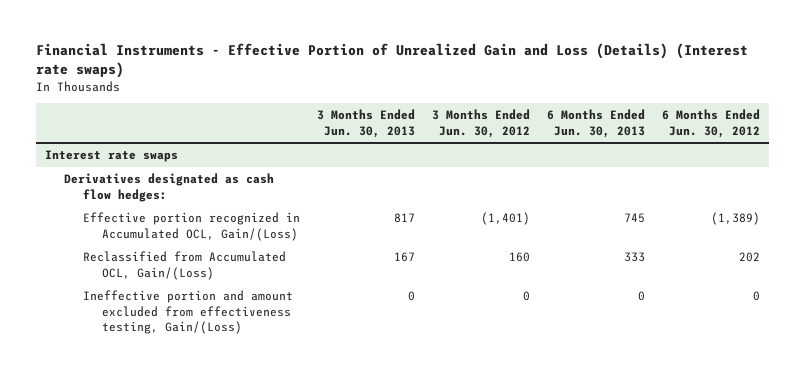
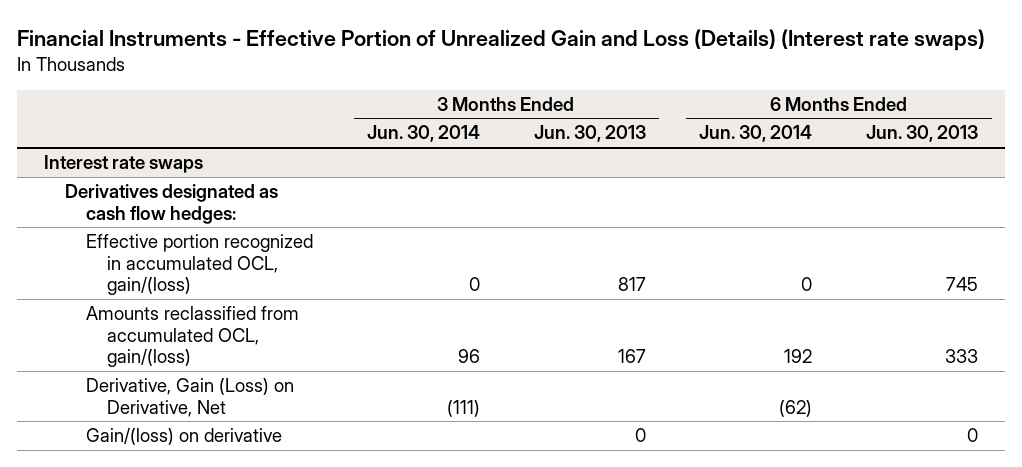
[432,109,531,138] 3 Months Ended Jun. 30, 2012 -> none
[662,109,761,138] 6 Months Ended Jun. 30, 2012 -> none
none -> [367,125,481,143] Jun. 30, 2014
none -> [699,125,813,143] Jun. 30, 2014
[83,212,301,241] Effective portion recognized in Accumulated OCL, Gain/(Loss) -> [86,234,314,295] Effective portion recognized in accumulated OCL, gain/(loss)
[83,251,287,280] Reclassified from Accumulated OCL, Gain/(Loss) -> [86,306,300,367] Amounts reclassified from accumulated OCL, gain/(loss)
none -> [86,378,295,417] Derivative, Gain (Loss) on Derivative, Net
[83,290,294,335] Ineffective portion and amount excluded from effectiveness testing, Gain/(Loss) -> [86,427,283,446] Gain/(loss) on derivative

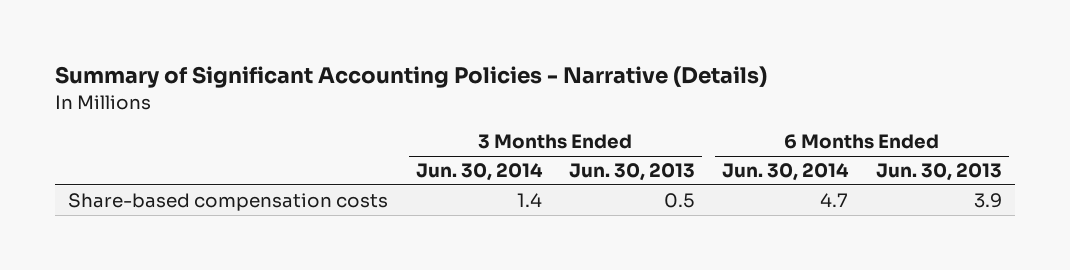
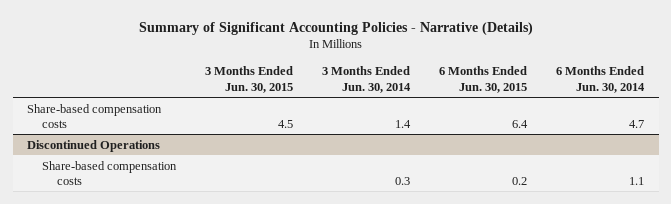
[568,163,695,182] Jun. 30, 2013 -> none
[875,163,1002,182] Jun. 30, 2013 -> none
none -> [204,66,293,93] 3 Months Ended Jun. 30, 2015
none -> [439,66,528,93] 6 Months Ended Jun. 30, 2015
none -> [27,139,161,152] Discontinued Operations
none -> [41,160,177,185] Share-based compensation costs

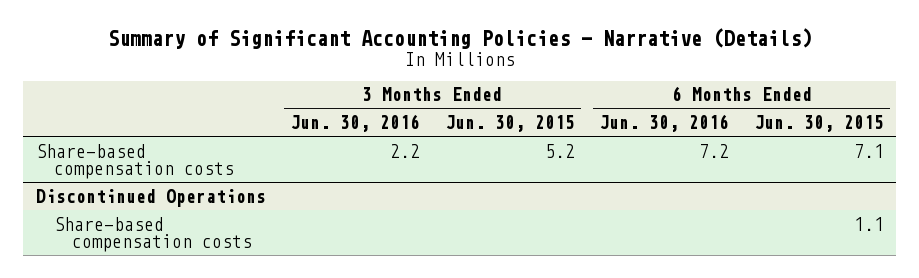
[322,66,412,93] 3 Months Ended Jun. 30, 2014 -> none
[556,66,646,93] 6 Months Ended Jun. 30, 2014 -> none
none -> [290,114,421,133] Jun. 30, 2016
none -> [599,114,730,133] Jun. 30, 2016
[277,119,293,128] 4.5 -> [544,143,575,158] 5.2
[512,119,529,128] 6.4 -> [853,143,884,158] 7.1
[512,176,528,185] 0.2 -> [853,216,884,231] 1.1

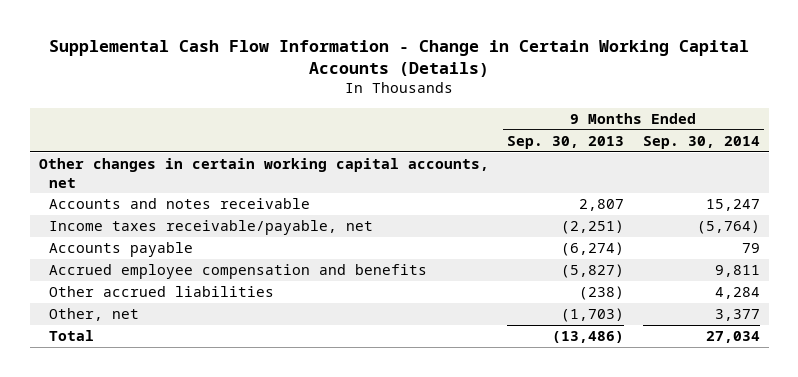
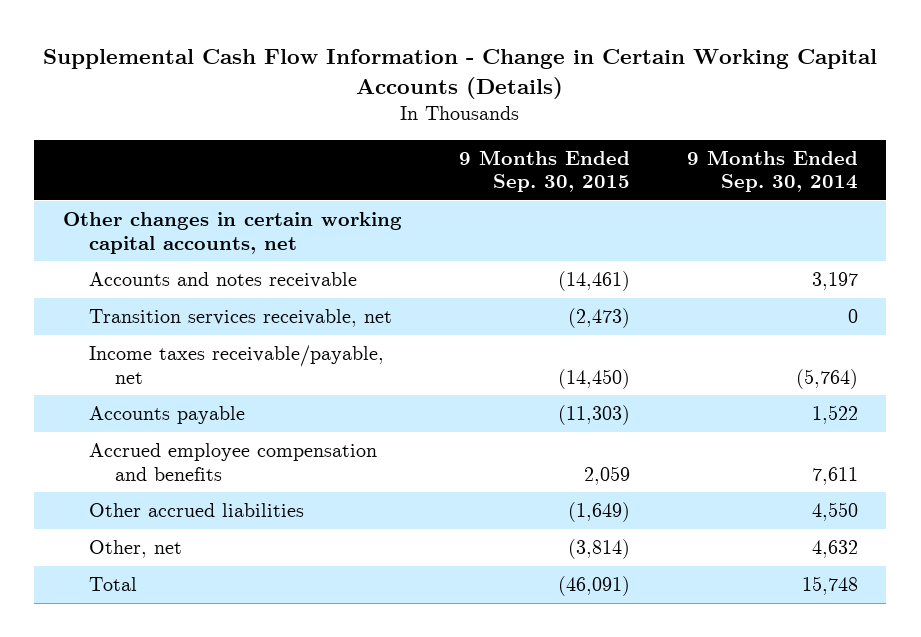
[507,135,625,149] Sep. 30, 2013 -> none
none -> [458,149,630,193] 9 Months Ended Sep. 30, 2015
[705,199,760,212] 15,247 -> [811,272,858,291] 3,197
none -> [88,309,392,328] Transition services receivable, net
[741,243,760,254] 79 -> [811,405,858,425] 1,522
[714,265,760,278] 9,811 -> [811,466,858,485] 7,611
[714,287,760,300] 4,284 -> [811,502,858,522] 4,550
[714,309,760,322] 3,377 -> [811,540,858,559] 4,632
[705,331,760,344] 27,034 -> [801,576,858,596] 15,748

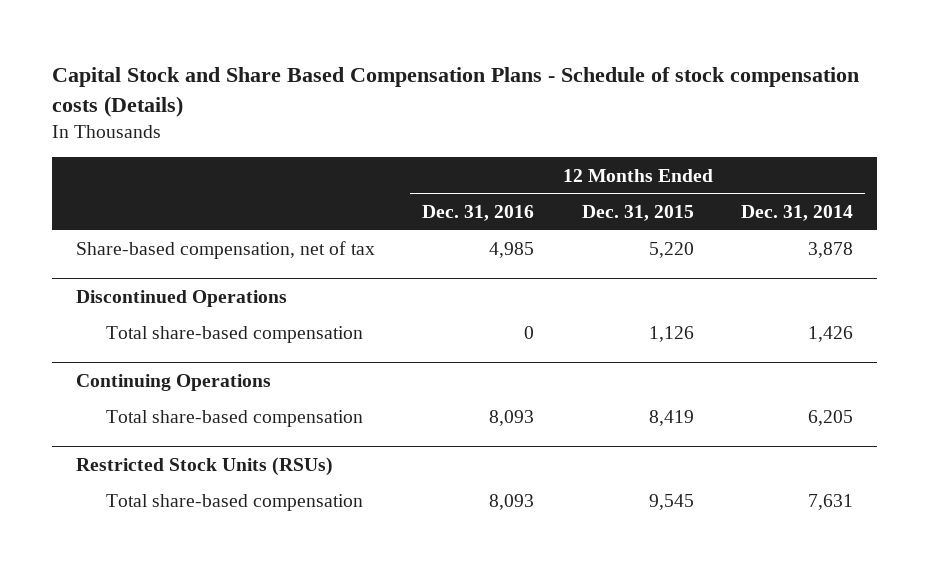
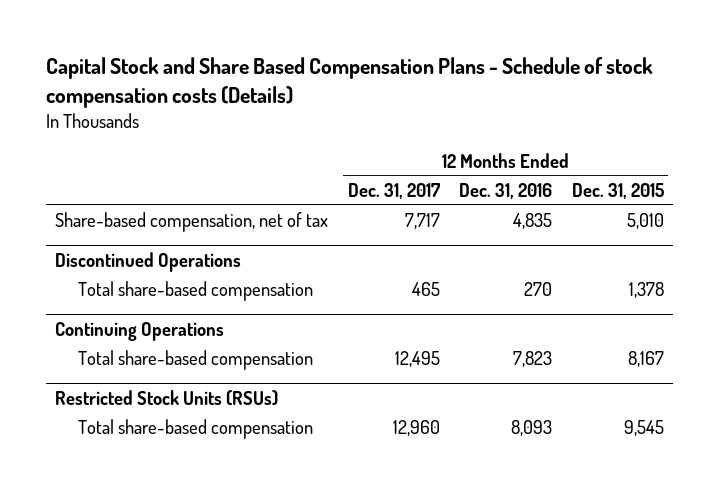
[741,204,854,221] Dec. 31, 2014 -> none
none -> [347,183,440,200] Dec. 31, 2017
[489,242,535,259] 4,985 -> [513,213,553,230] 4,835
[648,242,694,259] 5,220 -> [626,213,664,230] 5,010
[524,326,535,340] 0 -> [524,282,553,297] 270
[648,326,694,343] 1,126 -> [628,282,664,299] 1,378
[489,410,535,427] 8,093 -> [513,351,553,368] 7,823
[648,410,694,427] 8,419 -> [627,351,664,368] 8,167

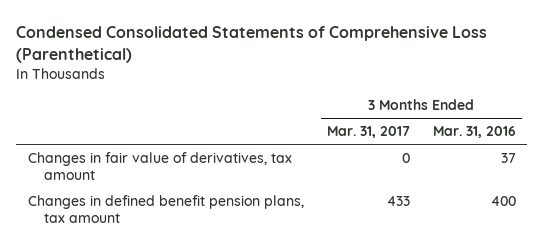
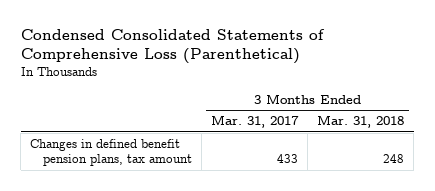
[432,126,516,139] Mar. 31, 2016 -> none
none -> [317,115,405,129] Mar. 31, 2018
[27,151,292,181] Changes in fair value of derivatives, tax amount -> none

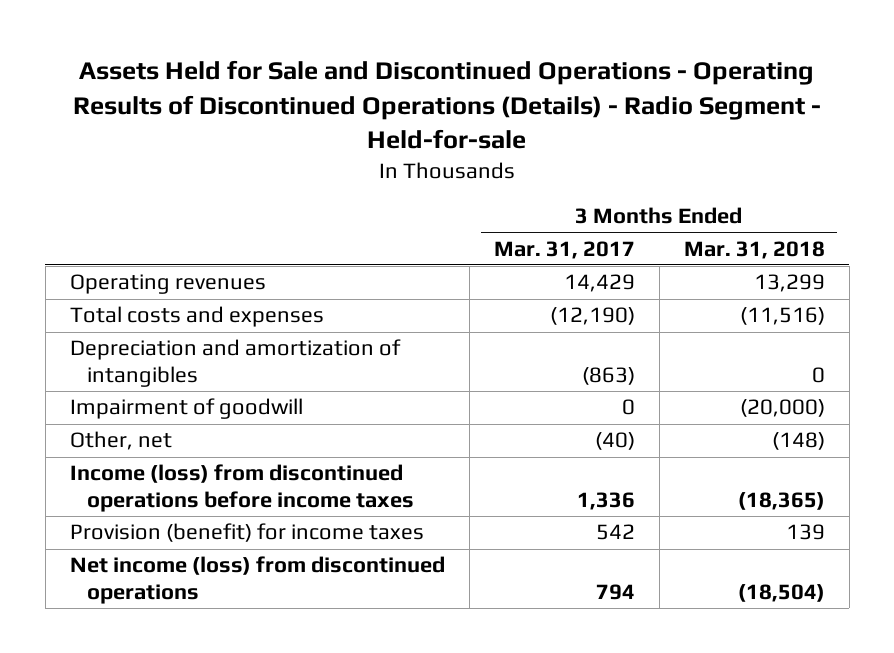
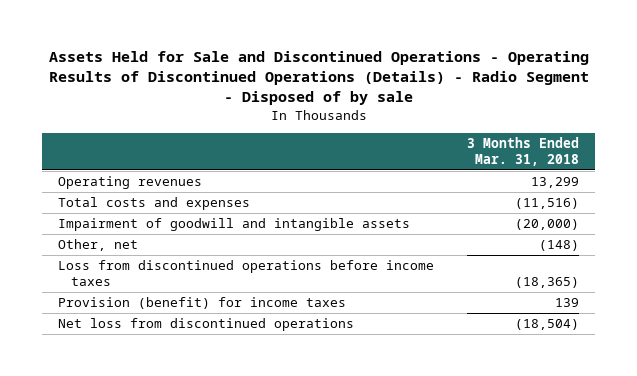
[73,60,822,149] Assets Held for Sale and Discontinued Operations - Operating Results of Discontinued Operations (Details) - Radio Segment - Held-for-sale -> [48,51,589,106] Assets Held for Sale and Discontinued Operations - Operating Results of Discontinued Operations (Details) - Radio Segment - Disposed of by sale
[493,240,635,259] Mar. 31, 2017 -> none
[69,339,401,387] Depreciation and amortization of intangibles -> none
[69,398,303,420] Impairment of goodwill -> [58,218,411,232] Impairment of goodwill and intangible assets
[69,464,415,512] Income (loss) from discontinued operations before income taxes -> [58,260,435,287] Loss from discontinued operations before income taxes
[69,556,445,604] Net income (loss) from discontinued operations -> [58,318,355,332] Net loss from discontinued operations

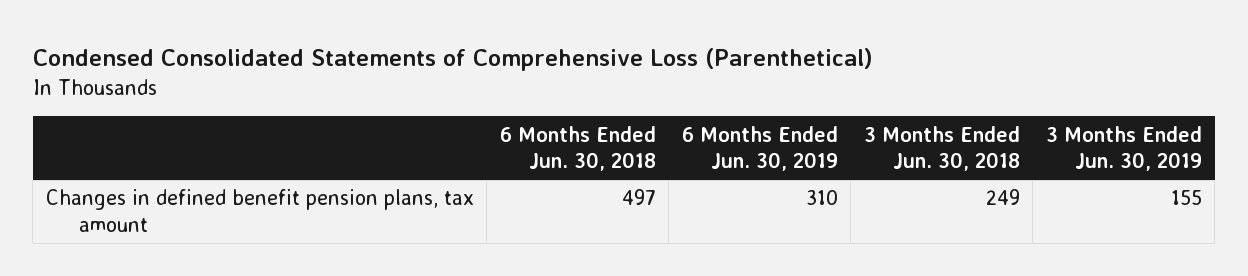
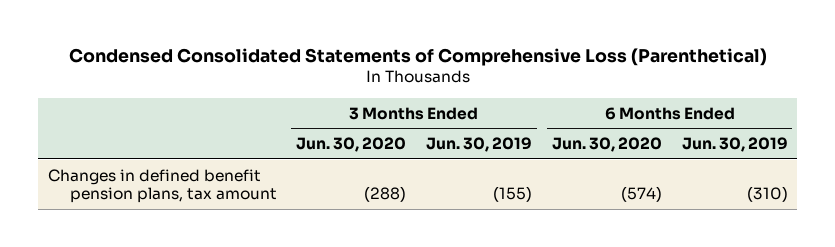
[499,125,656,172] 6 Months Ended Jun. 30, 2018 -> none
[863,125,1020,172] 3 Months Ended Jun. 30, 2018 -> none
none -> [296,136,407,152] Jun. 30, 2020
none -> [551,136,662,152] Jun. 30, 2020
[805,190,838,206] 310 -> [746,186,788,203] (310)
[1170,190,1202,206] 155 -> [493,186,533,203] (155)

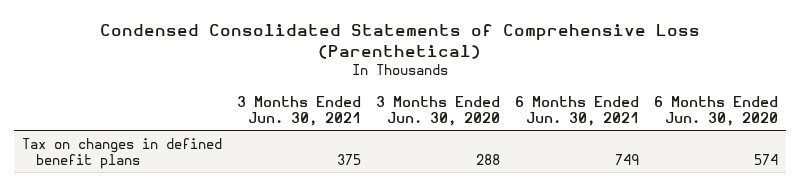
[426,136,533,152] Jun. 30, 2019 -> none
[681,136,788,152] Jun. 30, 2019 -> none
none -> [237,95,362,126] 3 Months Ended Jun. 30, 2021
none -> [515,95,640,126] 6 Months Ended Jun. 30, 2021
[47,168,277,204] Changes in defined benefit pension plans, tax amount -> [21,137,222,170] Tax on changes in defined benefit plans
[364,186,407,203] (288) -> [476,154,501,166] 288
[620,186,662,203] (574) -> [754,154,779,166] 574

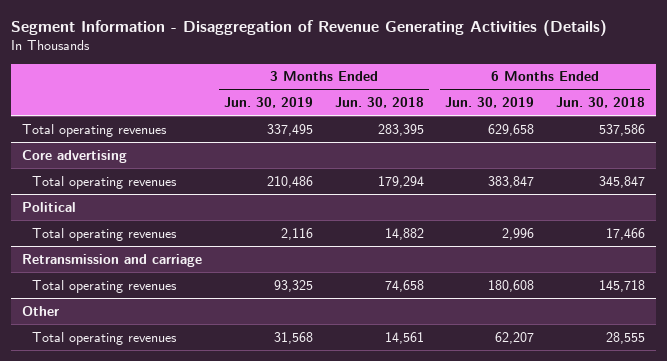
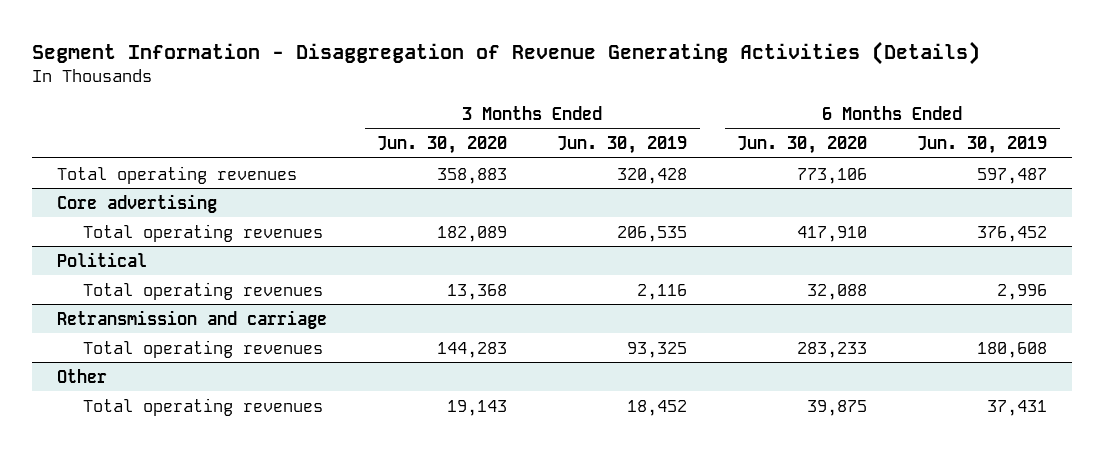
[334,96,424,108] Jun. 30, 2018 -> none
[556,96,646,108] Jun. 30, 2018 -> none
none -> [377,136,508,155] Jun. 30, 2020
none -> [737,136,868,155] Jun. 30, 2020
[266,123,313,136] 337,495 -> [617,167,688,184] 320,428
[488,123,535,136] 629,658 -> [977,167,1048,184] 597,487
[266,175,313,188] 210,486 -> [617,225,688,242] 206,535
[488,175,535,188] 383,847 -> [977,225,1048,242] 376,452
[273,331,313,344] 31,568 -> [627,399,688,416] 18,452
[495,331,535,344] 62,207 -> [987,399,1048,416] 37,431

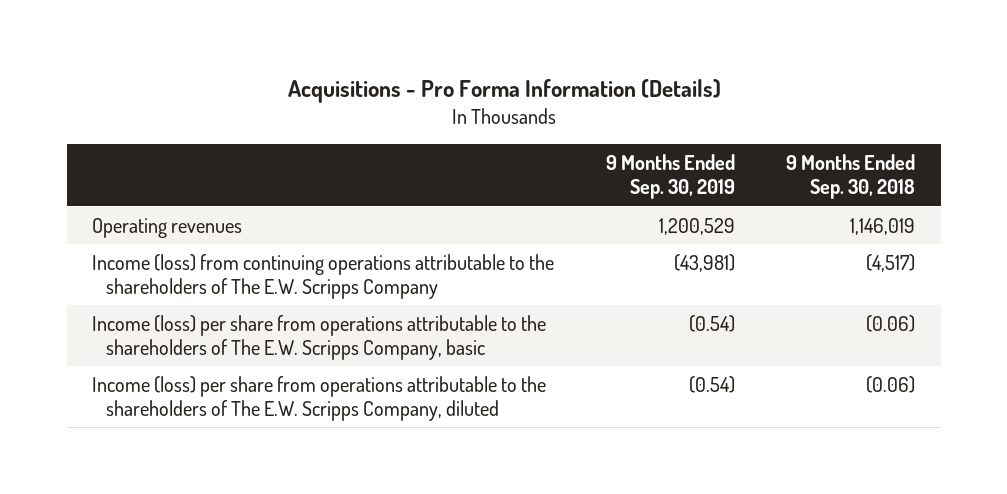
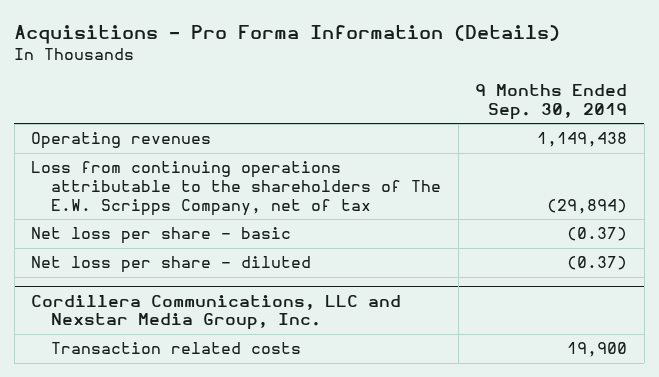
[786,154,916,200] 9 Months Ended Sep. 30, 2018 -> none
[658,217,735,235] 1,200,529 -> [537,132,628,148] 1,149,438
[92,253,555,299] Income (loss) from continuing operations attributable to the shareholders of The E.W. Scripps Company -> [31,161,442,216] Loss from continuing operations attributable to the shareholders of The E.W. Scripps Company, net of tax
[673,253,735,272] (43,981) -> [547,198,628,214] (29,894)
[92,314,547,360] Income (loss) per share from operations attributable to the shareholders of The E.W. Scripps Company, basic -> [31,227,292,245] Net loss per share - basic
[688,314,735,332] (0.54) -> [567,227,628,242] (0.37)
[92,375,547,421] Income (loss) per share from operations attributable to the shareholders of The E.W. Scripps Company, diluted -> [31,256,312,274] Net loss per share - diluted
[688,375,735,393] (0.54) -> [567,256,628,271] (0.37)
none -> [31,294,402,331] Cordillera Communications, LLC and Nexstar Media Group, Inc.
none -> [51,342,302,355] Transaction related costs

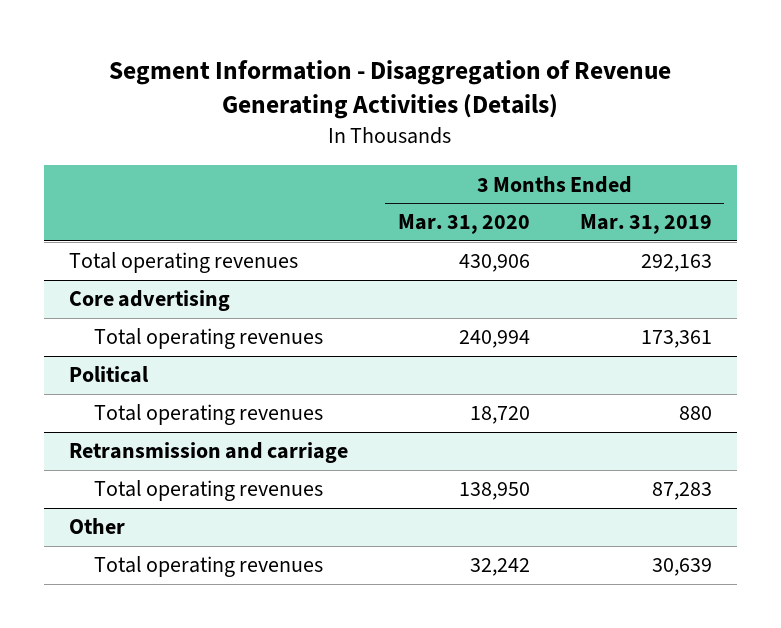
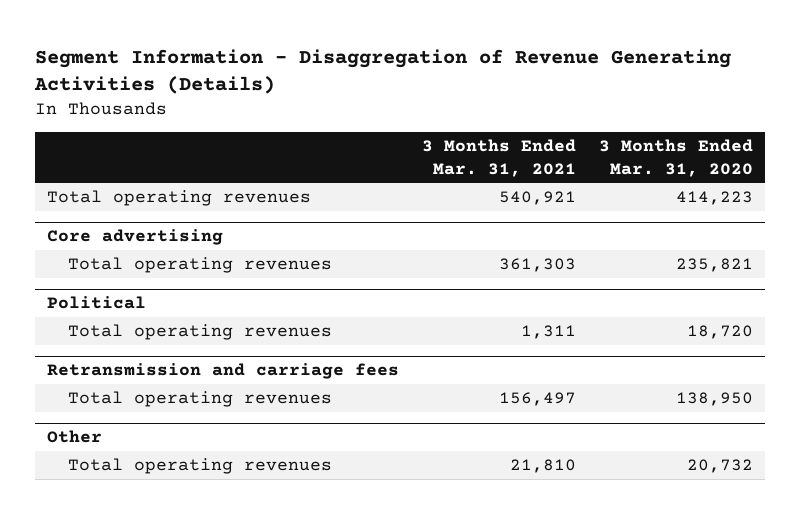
[579,214,712,235] Mar. 31, 2019 -> none
none -> [422,139,577,177] 3 Months Ended Mar. 31, 2021
[458,254,530,273] 430,906 -> [676,191,754,206] 414,223
[458,330,530,349] 240,994 -> [676,258,754,273] 235,821
[69,442,349,464] Retransmission and carriage -> [46,363,399,380] Retransmission and carriage fees
[469,558,530,577] 32,242 -> [687,459,754,474] 20,732

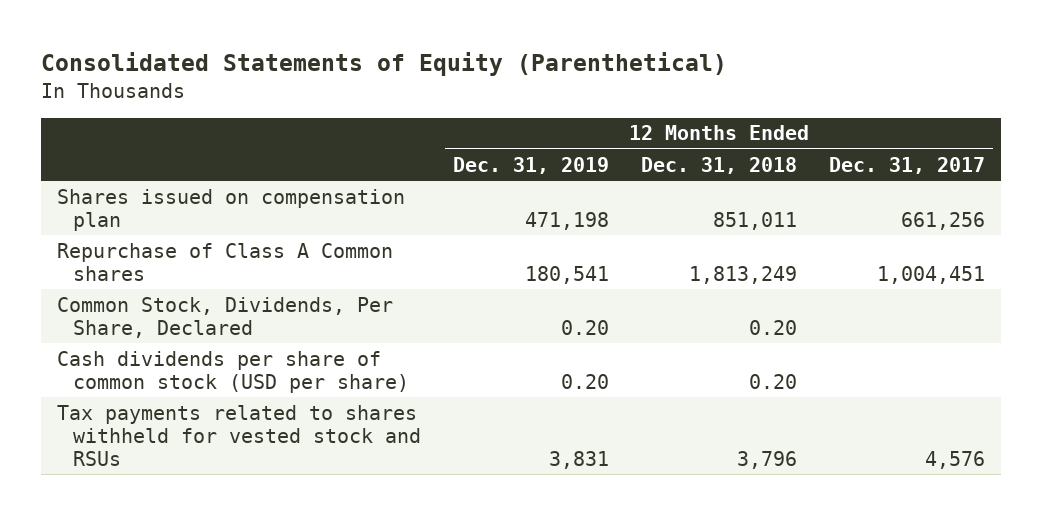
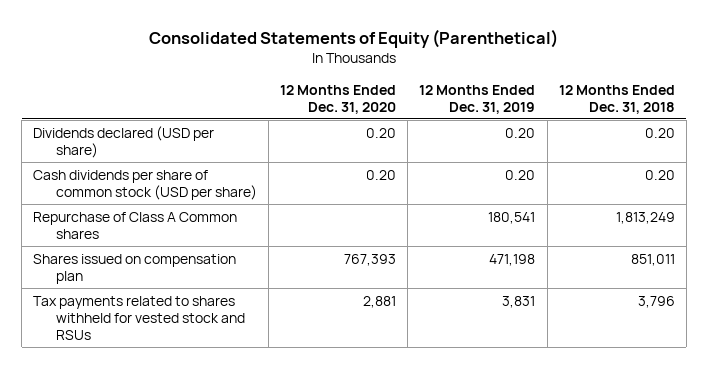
[828,156,985,174] Dec. 31, 2017 -> none
none -> [280,84,397,114] 12 Months Ended Dec. 31, 2020
[56,296,393,338] Common Stock, Dividends, Per Share, Declared -> [33,125,215,158] Dividends declared (USD per share)
[56,242,393,281] Repurchase of Class A Common shares -> [33,211,238,239] Repurchase of Class A Common shares
[56,188,405,231] Shares issued on compensation plan -> [33,253,237,284] Shares issued on compensation plan

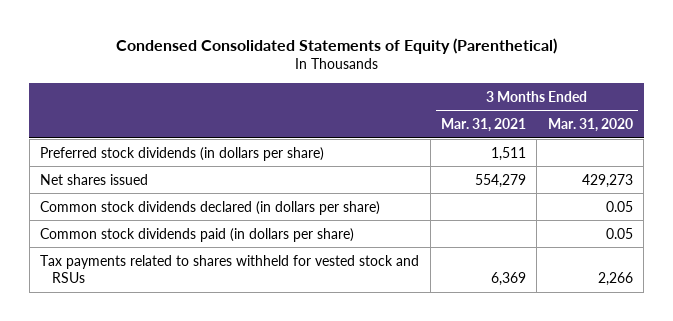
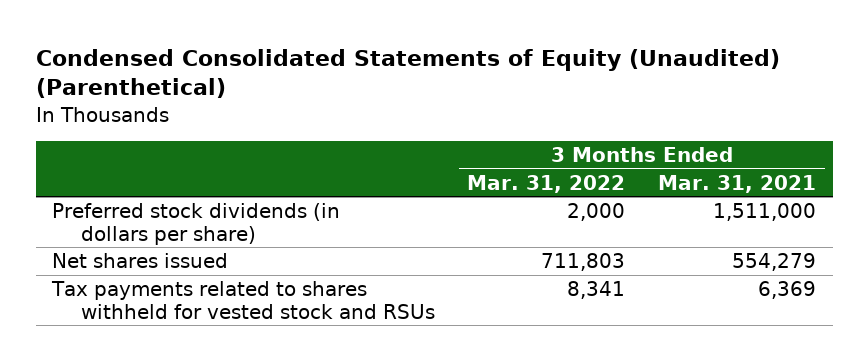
[115,37,557,54] Condensed Consolidated Statements of Equity (Parenthetical) -> [35,48,780,99] Condensed Consolidated Statements of Equity (Unaudited) (Parenthetical)
[547,118,633,133] Mar. 31, 2020 -> none
none -> [467,174,626,193] Mar. 31, 2022
[491,146,527,161] 1,511 -> [713,202,817,221] 1,511,000
[40,200,381,215] Common stock dividends declared (in dollars per share) -> none
[40,227,355,242] Common stock dividends paid (in dollars per share) -> none

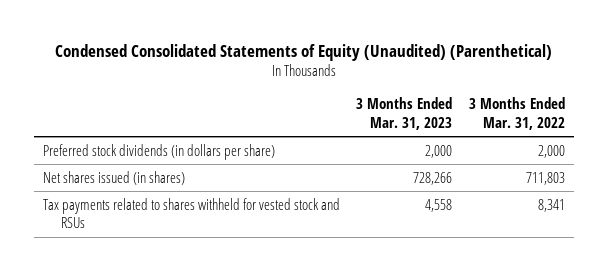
[658,174,817,193] Mar. 31, 2021 -> none
none -> [356,97,453,130] 3 Months Ended Mar. 31, 2023
[52,252,229,268] Net shares issued -> [42,170,185,185] Net shares issued (in shares)

